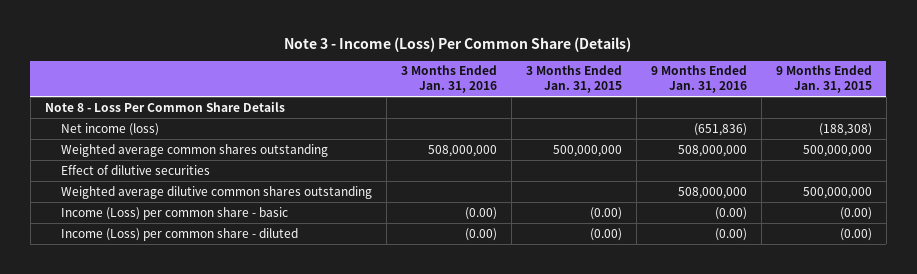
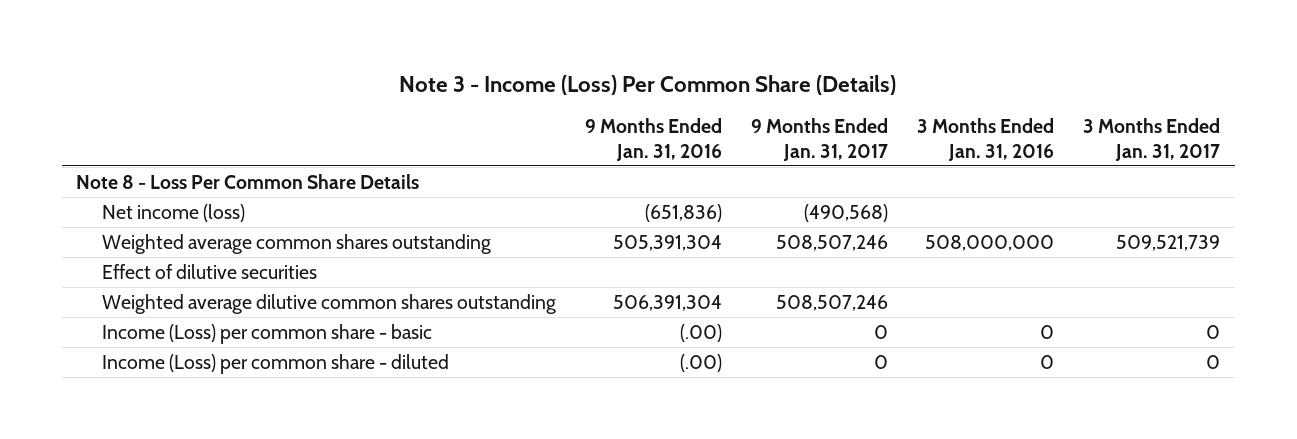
[526,65,623,94] 3 Months Ended Jan. 31, 2015 -> none
[775,65,872,94] 9 Months Ended Jan. 31, 2015 -> none
none -> [751,118,889,161] 9 Months Ended Jan. 31, 2017
none -> [1083,118,1221,161] 3 Months Ended Jan. 31, 2017
[678,144,748,157] 508,000,000 -> [613,234,723,251] 505,391,304
[678,186,748,199] 508,000,000 -> [613,294,723,311] 506,391,304
[465,206,498,220] (0.00) -> [1040,324,1055,339] 0
[715,206,748,220] (0.00) -> [680,323,723,342] (.00)
[465,227,498,241] (0.00) -> [1040,354,1055,369] 0
[715,227,748,241] (0.00) -> [680,353,723,372] (.00)

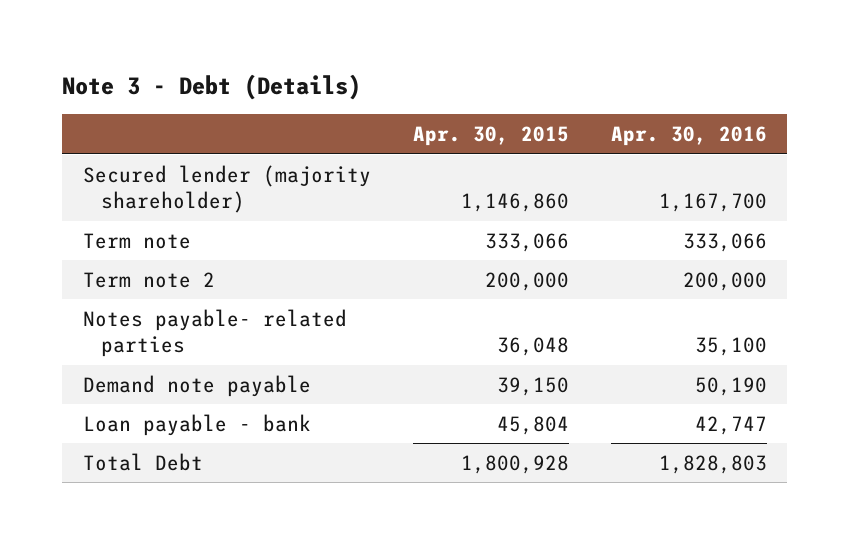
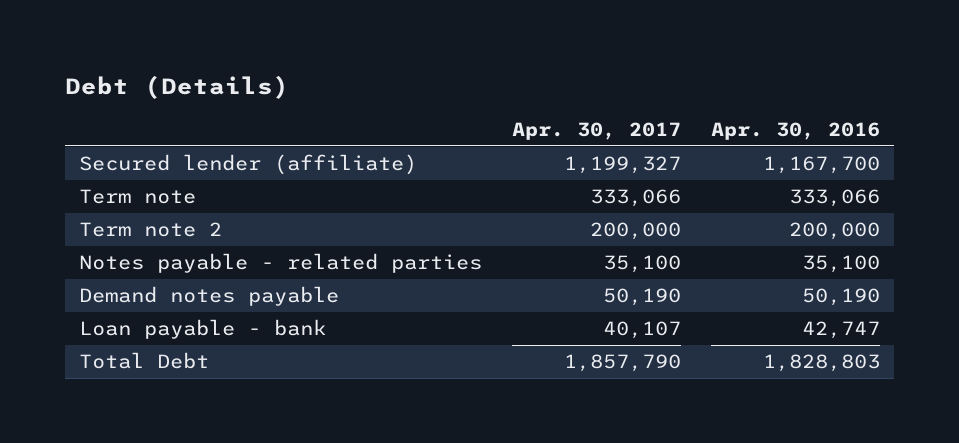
[62,73,362,100] Note 3 - Debt (Details) -> [64,75,289,100] Debt (Details)
[412,126,569,147] Apr. 30, 2015 -> none
none -> [511,121,681,140] Apr. 30, 2017
[83,164,372,214] Secured lender (majority shareholder) -> [79,153,418,175] Secured lender (affiliate)
[83,308,348,358] Notes payable- related parties -> [79,252,483,273] Notes payable - related parties
[83,374,312,397] Demand note payable -> [79,285,340,306] Demand notes payable

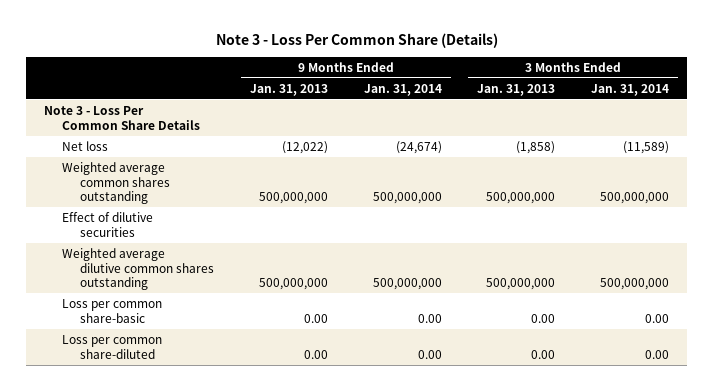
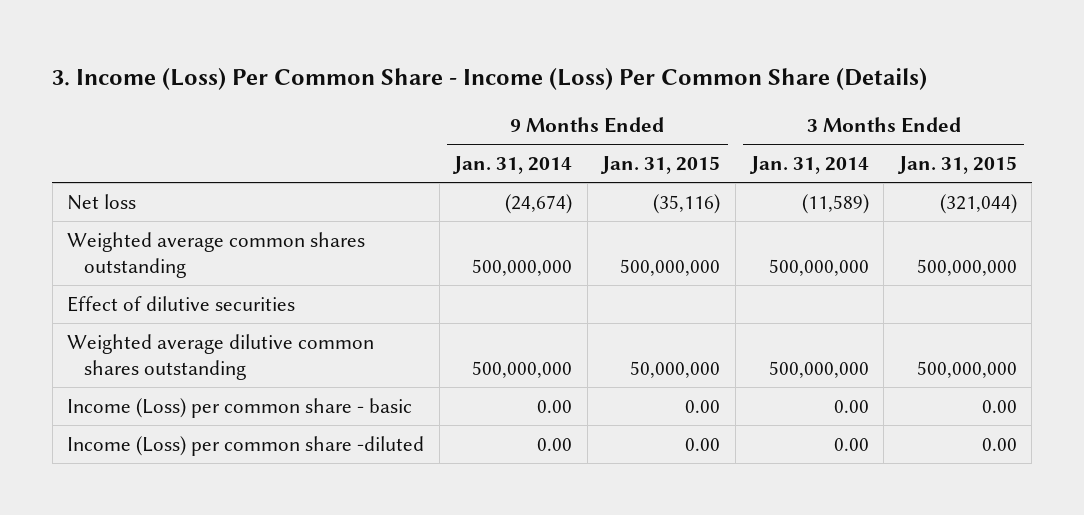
[215,32,498,48] Note 3 - Loss Per Common Share (Details) -> [52,67,928,90] 3. Income (Loss) Per Common Share - Income (Loss) Per Common Share (Details)
[250,83,329,96] Jan. 31, 2013 -> none
[477,83,556,96] Jan. 31, 2013 -> none
none -> [600,155,721,174] Jan. 31, 2015
none -> [896,155,1017,174] Jan. 31, 2015
[44,105,201,130] Note 3 - Loss Per Common Share Details -> none
[62,298,163,323] Loss per common share-basic -> [67,397,413,418] Income (Loss) per common share - basic
[62,334,163,359] Loss per common share-diluted -> [67,435,425,456] Income (Loss) per common share -diluted

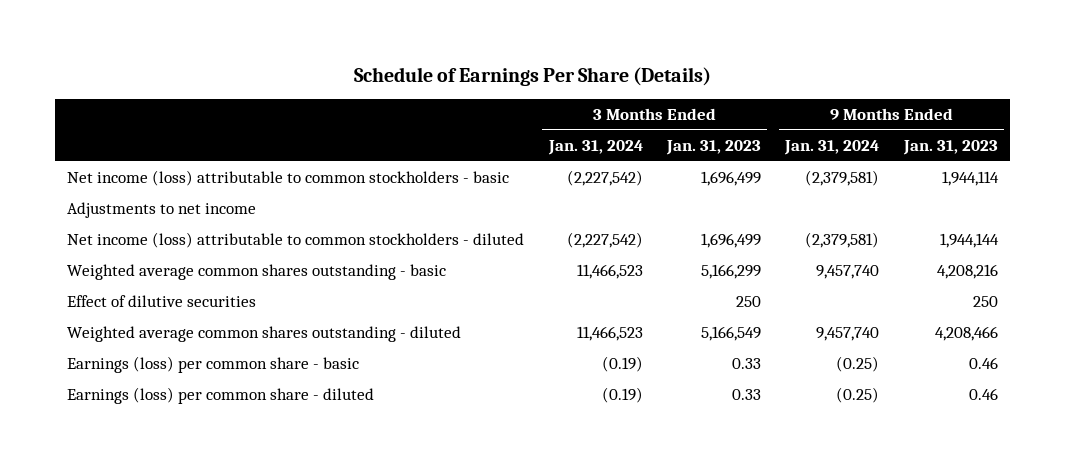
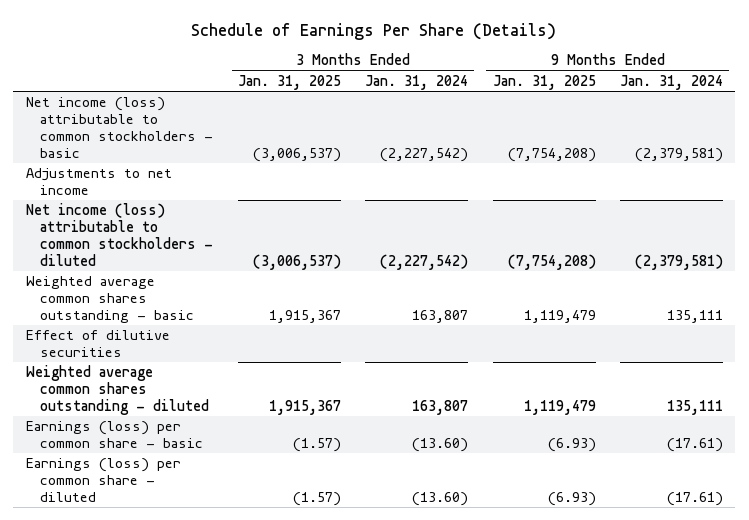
[666,140,762,156] Jan. 31, 2023 -> none
[902,140,998,156] Jan. 31, 2023 -> none
none -> [237,75,341,91] Jan. 31, 2025
none -> [492,75,596,91] Jan. 31, 2025
[576,264,643,280] 11,466,523 -> [412,310,469,324] 163,807
[816,265,880,280] 9,457,740 -> [667,310,724,324] 135,111
[576,326,643,342] 11,466,523 -> [412,400,469,416] 163,807
[816,327,880,342] 9,457,740 -> [667,400,724,416] 135,111
[601,356,643,373] (0.19) -> [412,438,469,453] (13.60)
[836,356,880,373] (0.25) -> [667,438,724,453] (17.61)
[601,387,643,404] (0.19) -> [412,492,469,507] (13.60)
[836,387,880,404] (0.25) -> [667,492,724,507] (17.61)

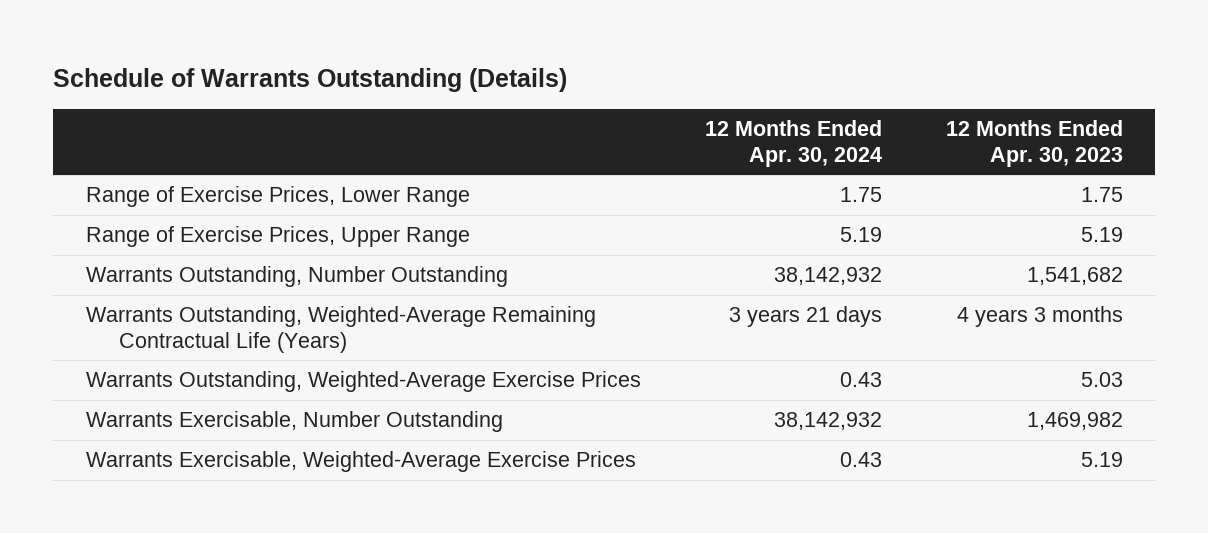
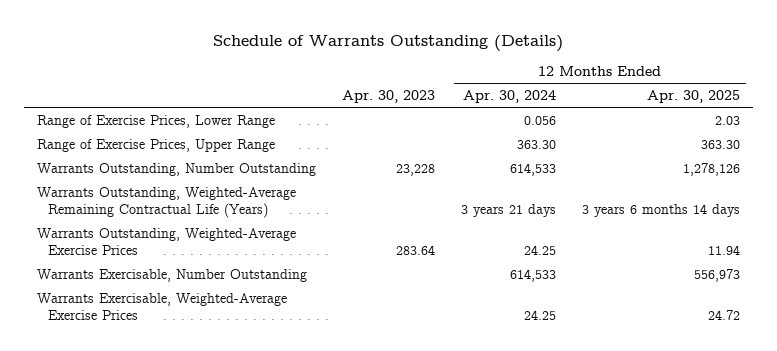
[945,119,1123,167] 12 Months Ended Apr. 30, 2023 -> none
none -> [341,90,435,104] Apr. 30, 2023
none -> [646,90,740,104] Apr. 30, 2025
[839,187,882,203] 1.75 -> [523,115,556,125] 0.056
[839,227,882,243] 5.19 -> [516,139,556,149] 363.30
[773,267,882,286] 38,142,932 -> [509,162,556,176] 614,533
[839,372,882,388] 0.43 -> [523,245,556,256] 24.25
[773,412,882,431] 38,142,932 -> [509,268,556,282] 614,533
[839,452,882,468] 0.43 -> [523,310,556,321] 24.25

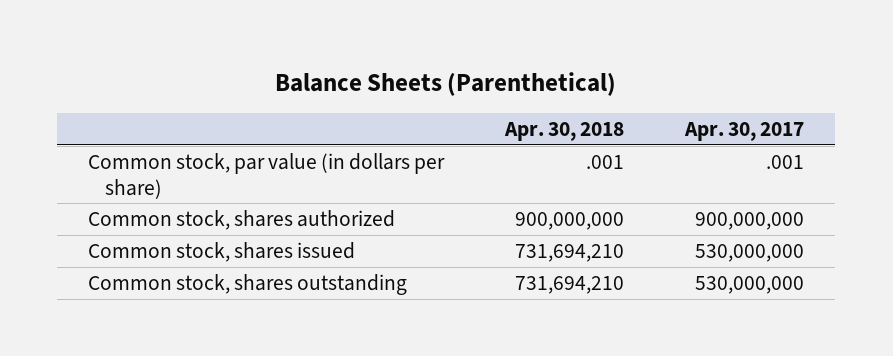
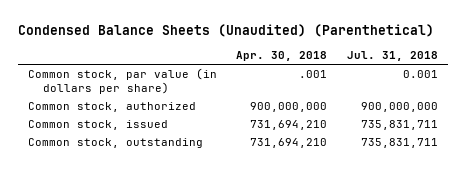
[275,72,617,97] Balance Sheets (Parenthetical) -> [18,24,435,38] Condensed Balance Sheets (Unaudited) (Parenthetical)
[684,121,805,141] Apr. 30, 2017 -> none
none -> [346,51,438,62] Jul. 31, 2018
[88,209,396,230] Common stock, shares authorized -> [27,102,196,113] Common stock, authorized
[88,241,356,262] Common stock, shares issued -> [27,120,168,131] Common stock, issued
[88,273,408,295] Common stock, shares outstanding -> [27,138,203,149] Common stock, outstanding

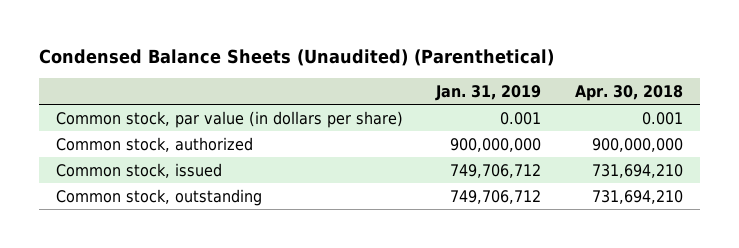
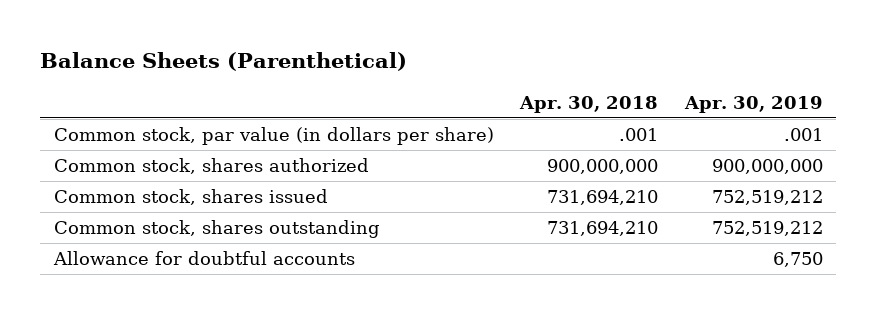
[38,48,554,66] Condensed Balance Sheets (Unaudited) (Parenthetical) -> [40,52,408,72] Balance Sheets (Parenthetical)
[435,84,542,101] Jan. 31, 2019 -> none
none -> [683,95,823,113] Apr. 30, 2019
[642,111,684,125] 0.001 -> [619,128,659,142] .001
[55,136,253,152] Common stock, authorized -> [53,158,369,175] Common stock, shares authorized
[55,162,222,178] Common stock, issued -> [53,189,328,206] Common stock, shares issued
[55,188,262,206] Common stock, outstanding -> [53,220,380,239] Common stock, shares outstanding
none -> [52,251,355,266] Allowance for doubtful accounts

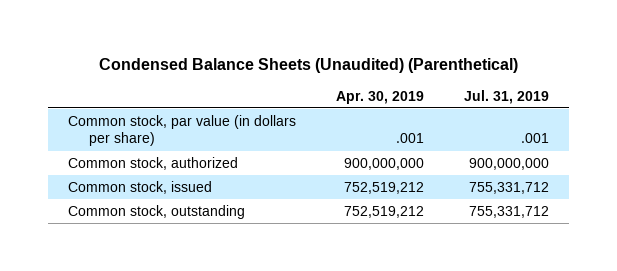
[40,52,408,72] Balance Sheets (Parenthetical) -> [98,57,518,73] Condensed Balance Sheets (Unaudited) (Parenthetical)
[519,95,659,113] Apr. 30, 2018 -> none
none -> [463,89,549,104] Jul. 31, 2019
[52,251,355,266] Allowance for doubtful accounts -> none
[53,158,369,175] Common stock, shares authorized -> [68,156,239,170] Common stock, authorized
[53,189,328,206] Common stock, shares issued -> [68,180,213,194] Common stock, issued
[53,220,380,239] Common stock, shares outstanding -> [68,204,246,219] Common stock, outstanding

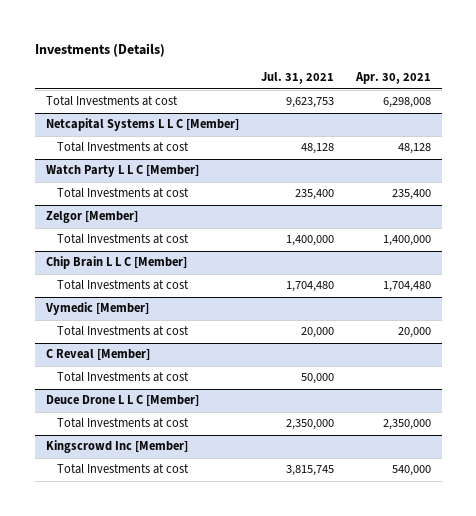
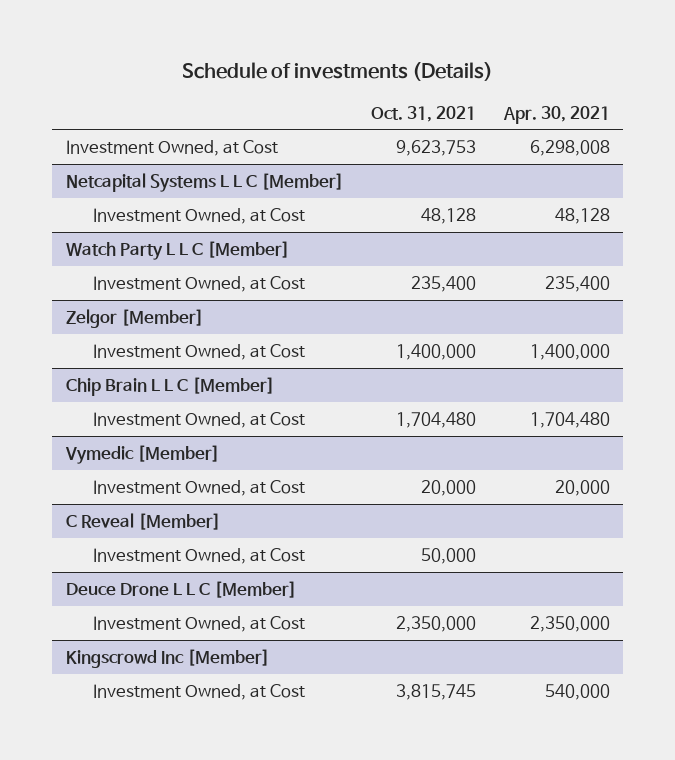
[34,42,165,57] Investments (Details) -> [181,62,493,82] Schedule of investments (Details)
[260,72,334,85] Jul. 31, 2021 -> none
none -> [371,105,477,122] Oct. 31, 2021
[45,96,178,107] Total Investments at cost -> [65,140,278,157] Investment Owned, at Cost
[57,142,190,153] Total Investments at cost -> [92,208,305,225] Investment Owned, at Cost
[57,188,190,199] Total Investments at cost -> [92,276,305,293] Investment Owned, at Cost
[57,234,190,245] Total Investments at cost -> [92,344,305,361] Investment Owned, at Cost
[57,280,190,291] Total Investments at cost -> [92,412,305,429] Investment Owned, at Cost
[57,326,190,337] Total Investments at cost -> [92,480,305,497] Investment Owned, at Cost
[57,372,190,383] Total Investments at cost -> [92,548,305,565] Investment Owned, at Cost
[57,418,190,429] Total Investments at cost -> [92,616,305,633] Investment Owned, at Cost
[57,464,190,475] Total Investments at cost -> [92,684,305,701] Investment Owned, at Cost

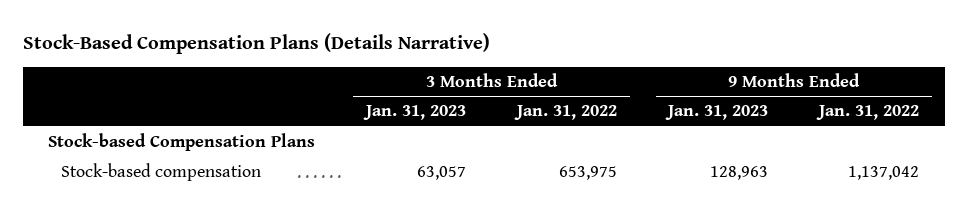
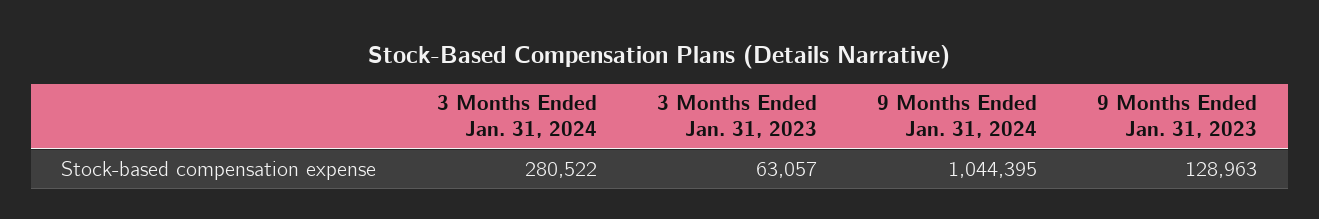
[514,105,618,121] Jan. 31, 2022 -> none
[816,105,920,121] Jan. 31, 2022 -> none
none -> [436,95,597,139] 3 Months Ended Jan. 31, 2024
none -> [877,95,1038,139] 9 Months Ended Jan. 31, 2024
[48,133,316,152] Stock-based Compensation Plans -> none
[60,163,261,182] Stock-based compensation -> [61,161,377,181] Stock-based compensation expense

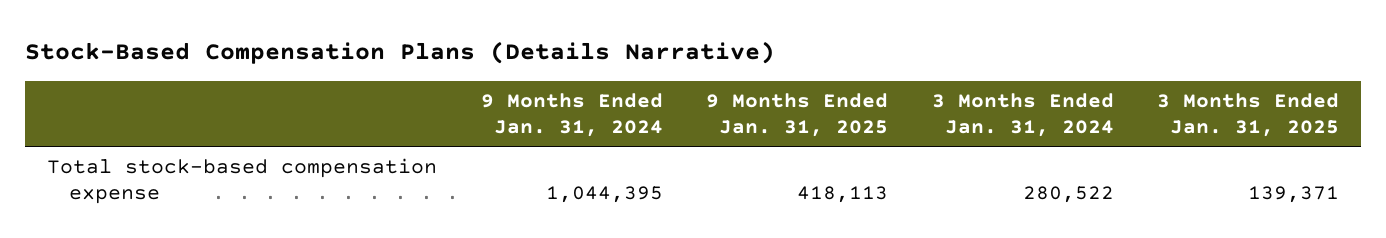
[656,95,817,139] 3 Months Ended Jan. 31, 2023 -> none
[1097,95,1258,139] 9 Months Ended Jan. 31, 2023 -> none
none -> [706,92,889,138] 9 Months Ended Jan. 31, 2025
none -> [1156,92,1339,138] 3 Months Ended Jan. 31, 2025
[61,161,377,181] Stock-based compensation expense -> [47,157,438,205] Total stock-based compensation expense

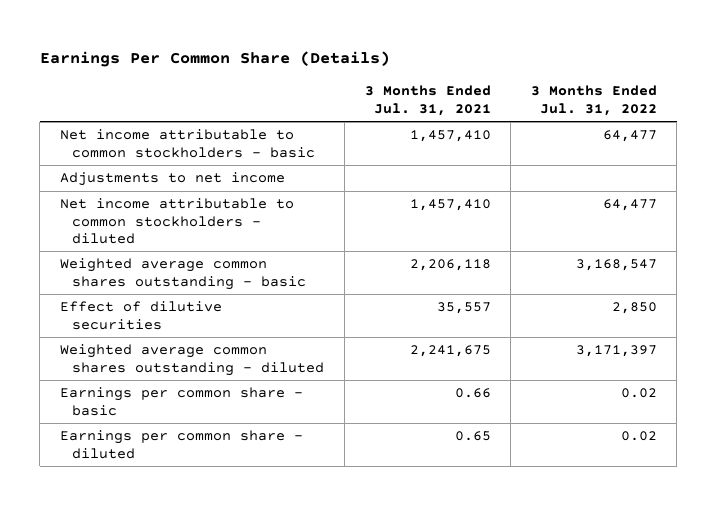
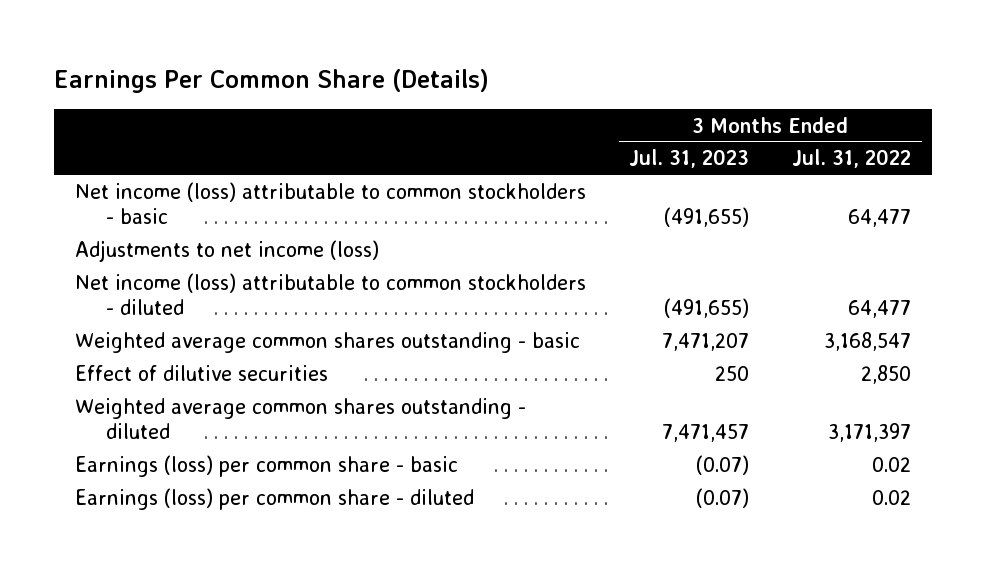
[364,85,491,116] 3 Months Ended Jul. 31, 2021 -> none
none -> [629,149,750,169] Jul. 31, 2023
[60,129,316,158] Net income attributable to common stockholders - basic -> [75,181,587,224] Net income (loss) attributable to common stockholders - basic
[60,172,286,187] Adjustments to net income -> [75,239,380,262] Adjustments to net income (loss)
[60,198,295,244] Net income attributable to common stockholders - diluted -> [75,272,587,315] Net income (loss) attributable to common stockholders - diluted
[60,387,304,416] Earnings per common share - basic -> [75,454,459,477] Earnings (loss) per common share - basic
[60,430,304,459] Earnings per common share - diluted -> [75,487,475,510] Earnings (loss) per common share - diluted

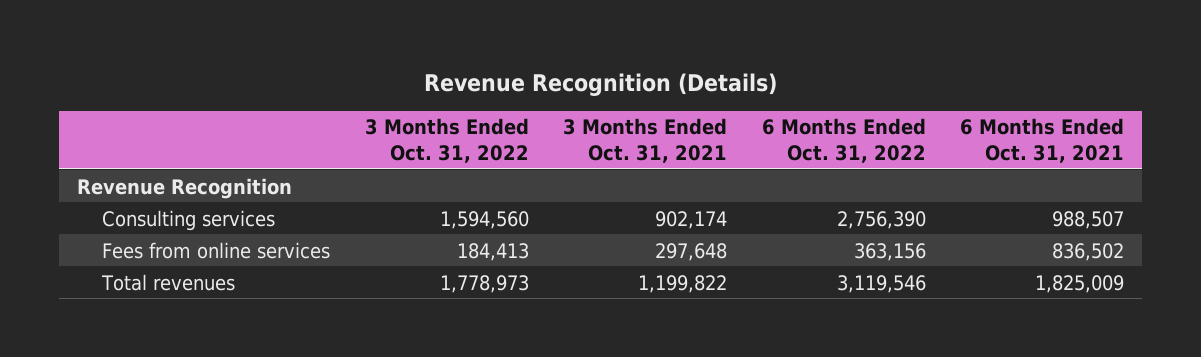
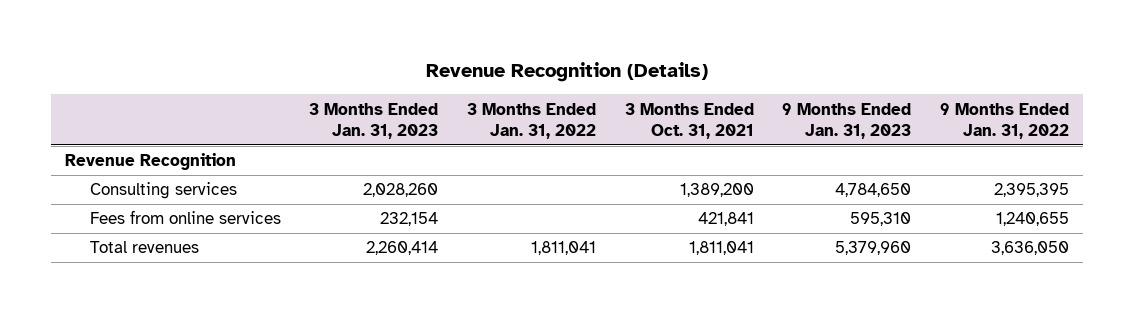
[364,118,529,164] 3 Months Ended Oct. 31, 2022 -> none
[761,118,926,164] 6 Months Ended Oct. 31, 2022 -> none
[960,118,1125,164] 6 Months Ended Oct. 31, 2021 -> none
none -> [309,102,439,139] 3 Months Ended Jan. 31, 2023
none -> [467,102,597,139] 3 Months Ended Jan. 31, 2022
none -> [782,102,912,139] 9 Months Ended Jan. 31, 2023
none -> [939,102,1069,139] 9 Months Ended Jan. 31, 2022
[655,210,728,229] 902,174 -> [679,183,754,198] 1,389,200
[655,242,728,261] 297,648 -> [697,212,754,227] 421,841
[638,274,728,293] 1,199,822 -> [688,241,754,256] 1,811,041

